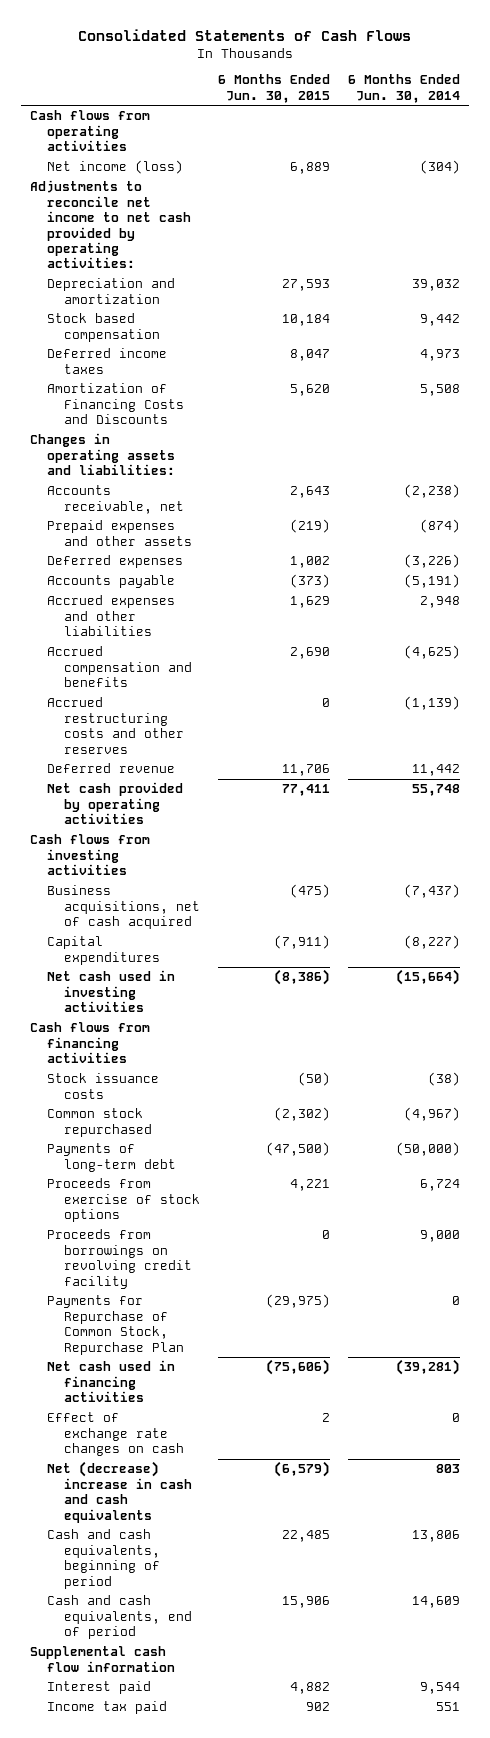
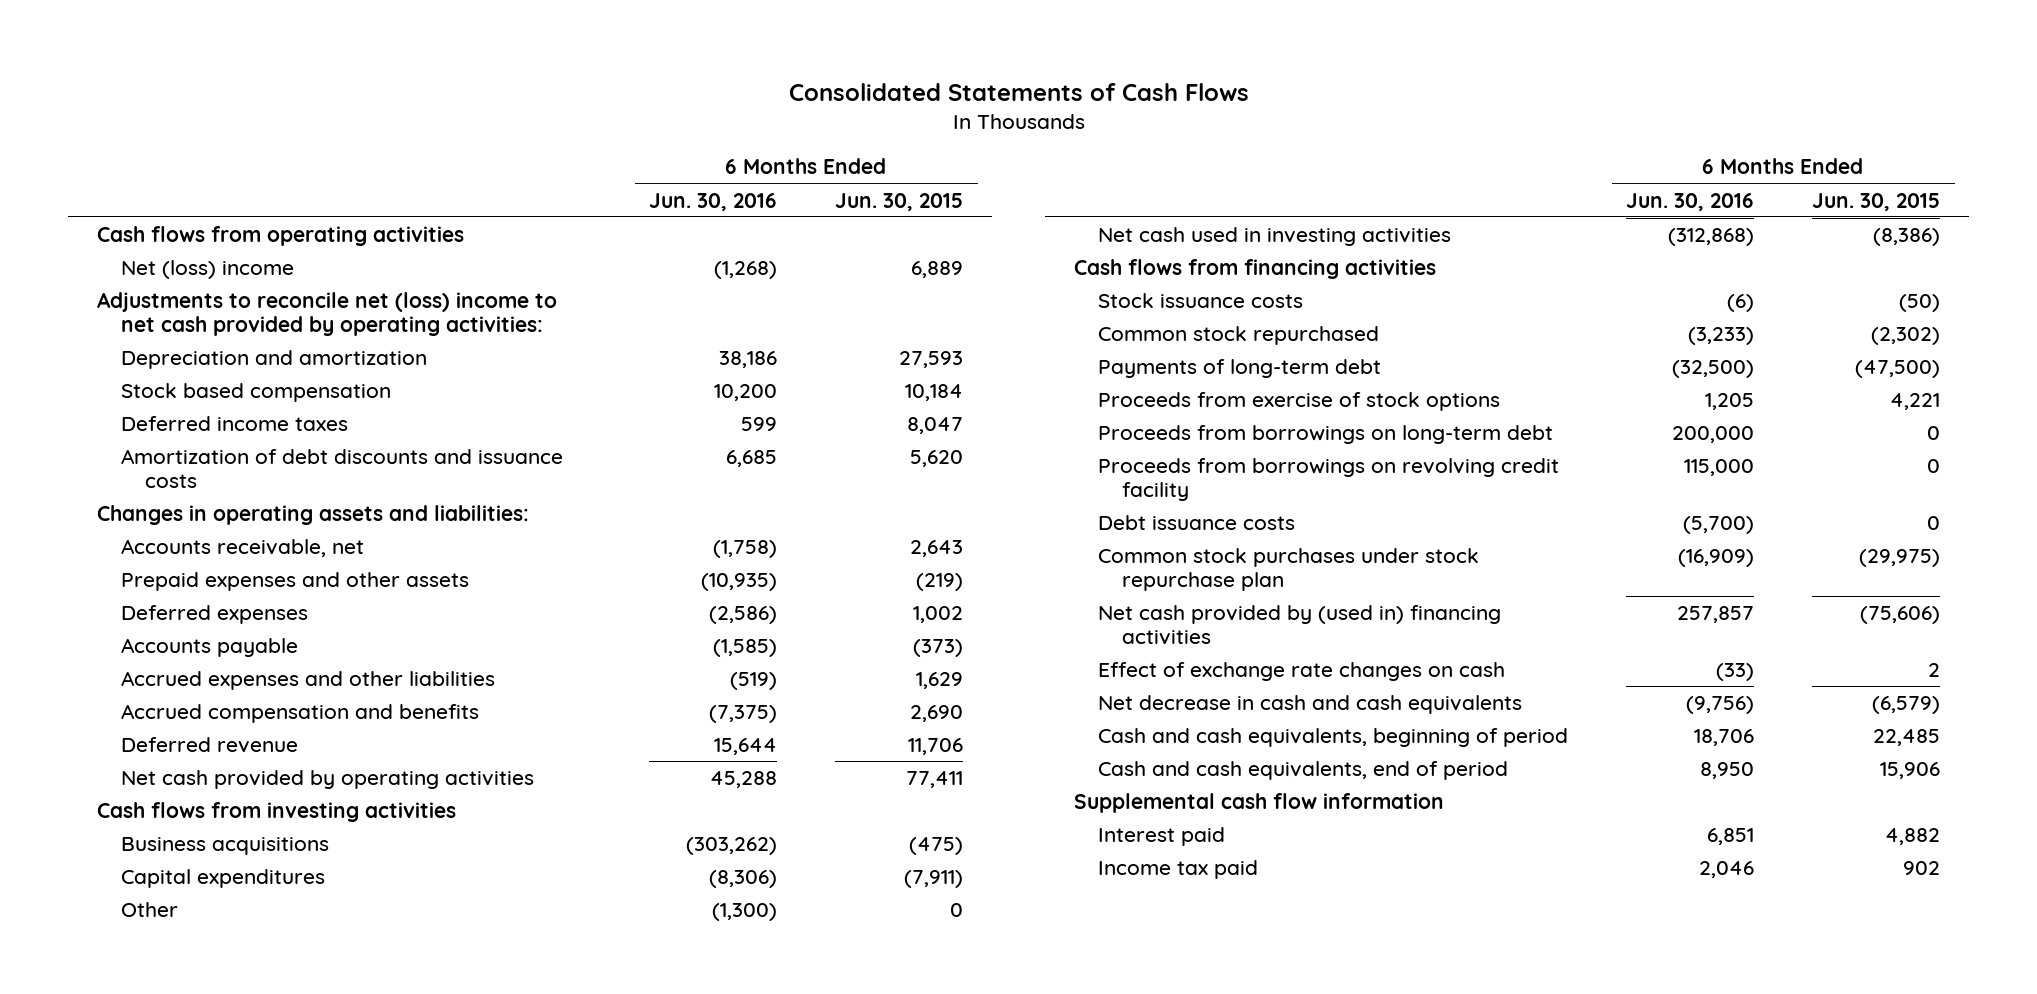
[347,74,460,103] 6 Months Ended Jun. 30, 2014 -> none
none -> [649,192,778,211] Jun. 30, 2016
[47,160,184,175] Net income (loss) -> [121,260,295,280] Net (loss) income
[30,180,192,269] Adjustments to reconcile net income to net cash provided by operating activities: -> [97,292,558,337] Adjustments to reconcile net (loss) income to net cash provided by operating activities:
[47,383,185,425] Amortization of Financing Costs and Discounts -> [121,449,564,489] Amortization of debt discounts and issuance costs
[47,697,185,754] Accrued restructuring costs and other reserves -> none
[47,885,201,930] Business acquisitions, net of cash acquired -> [121,837,330,856] Business acquisitions
none -> [121,902,179,918] Other
none -> [1098,425,1554,445] Proceeds from borrowings on long-term debt
none -> [1098,515,1296,531] Debt issuance costs
[47,1295,185,1355] Payments for Repurchase of Common Stock, Repurchase Plan -> [1098,548,1480,592] Common stock purchases under stock repurchase plan
[47,1360,176,1403] Net cash used in financing activities -> [1098,605,1502,646] Net cash provided by (used in) financing activities
[47,1461,193,1523] Net (decrease) increase in cash and cash equivalents -> [1098,695,1523,715] Net decrease in cash and cash equivalents

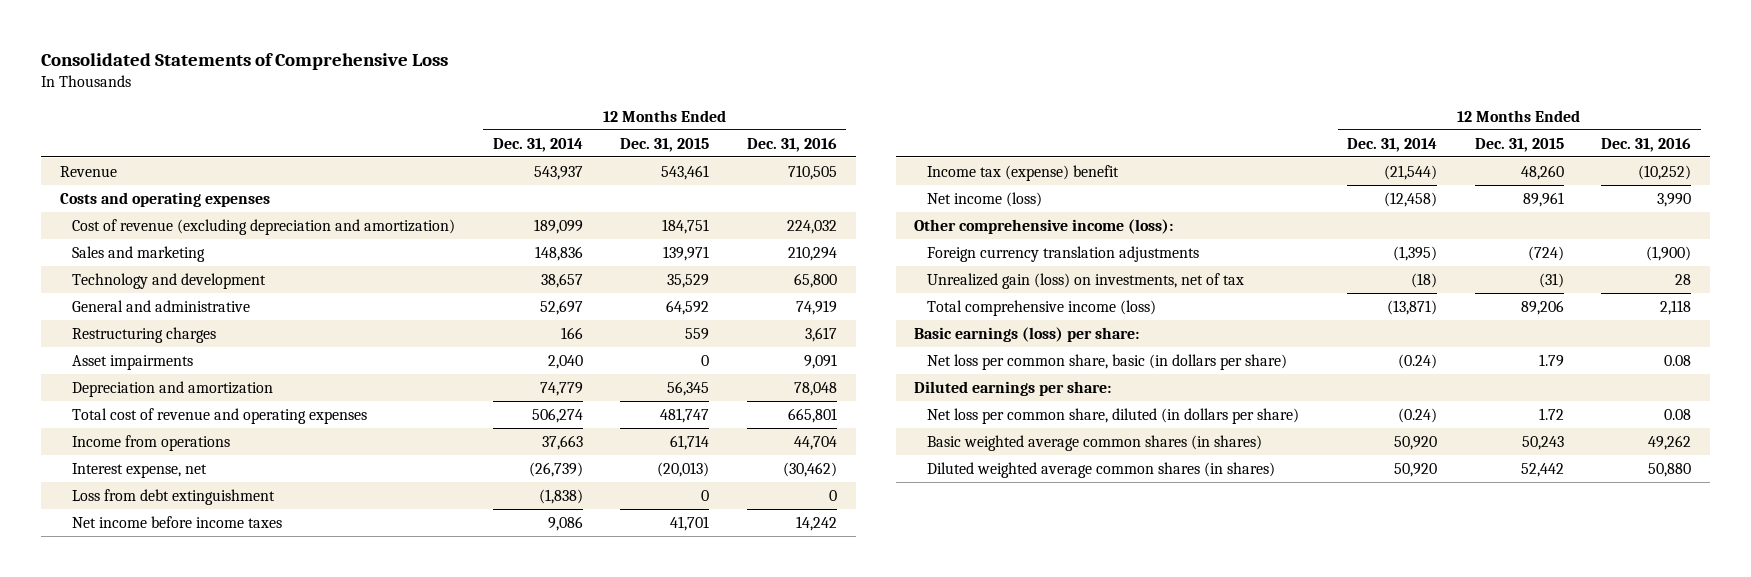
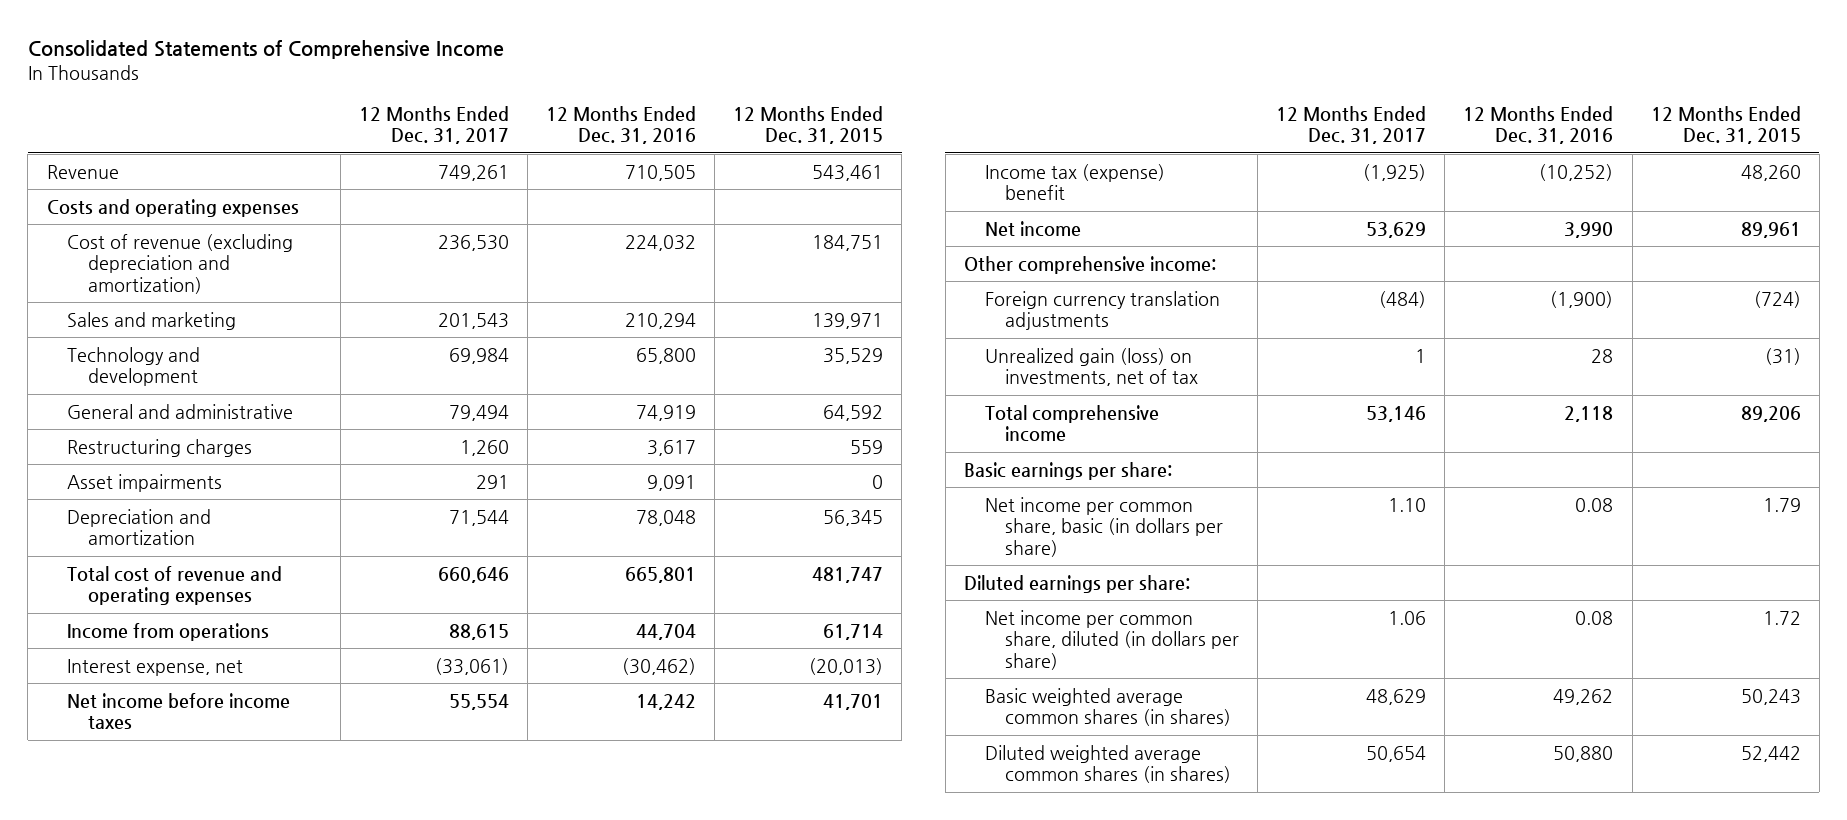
[40,52,448,70] Consolidated Statements of Comprehensive Loss -> [27,40,504,60] Consolidated Statements of Comprehensive Income
[492,137,583,152] Dec. 31, 2014 -> none
none -> [358,105,509,145] 12 Months Ended Dec. 31, 2017
[71,488,275,505] Loss from debt extinguishment -> none
[926,191,1042,207] Net income (loss) -> [984,220,1081,237] Net income
[914,218,1174,234] Other comprehensive income (loss): -> [963,255,1216,274] Other comprehensive income:
[926,299,1156,316] Total comprehensive income (loss) -> [984,404,1159,443] Total comprehensive income
[914,326,1140,342] Basic earnings (loss) per share: -> [963,461,1172,480] Basic earnings per share:
[926,353,1287,370] Net loss per common share, basic (in dollars per share) -> [984,496,1224,558] Net income per common share, basic (in dollars per share)
[926,407,1299,424] Net loss per common share, diluted (in dollars per share) -> [984,609,1240,671] Net income per common share, diluted (in dollars per share)

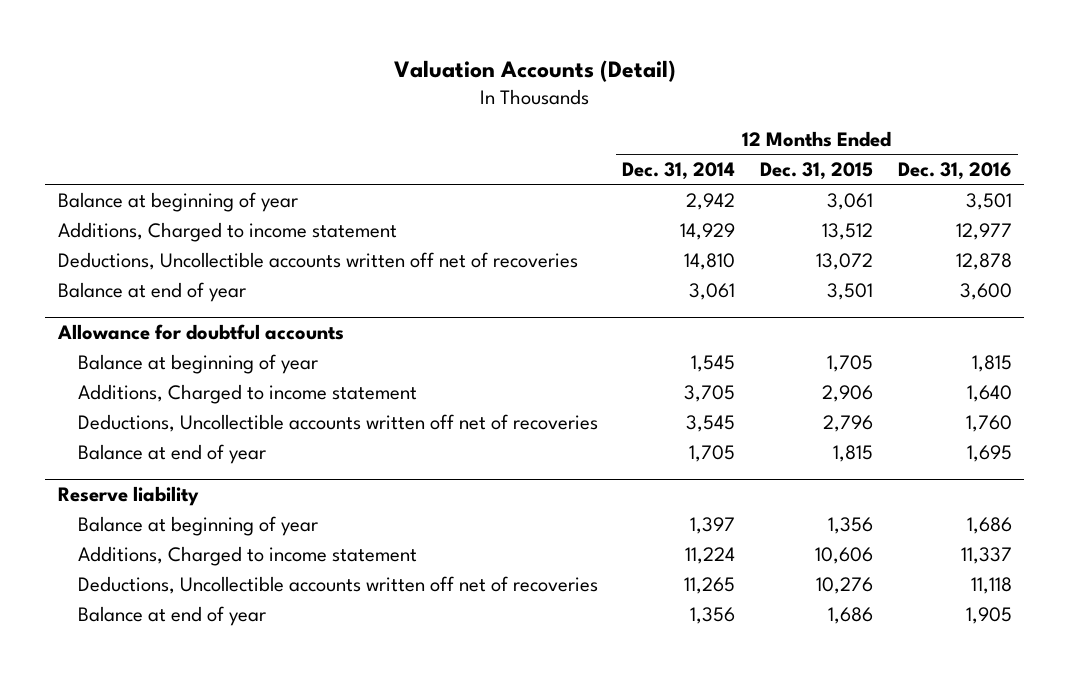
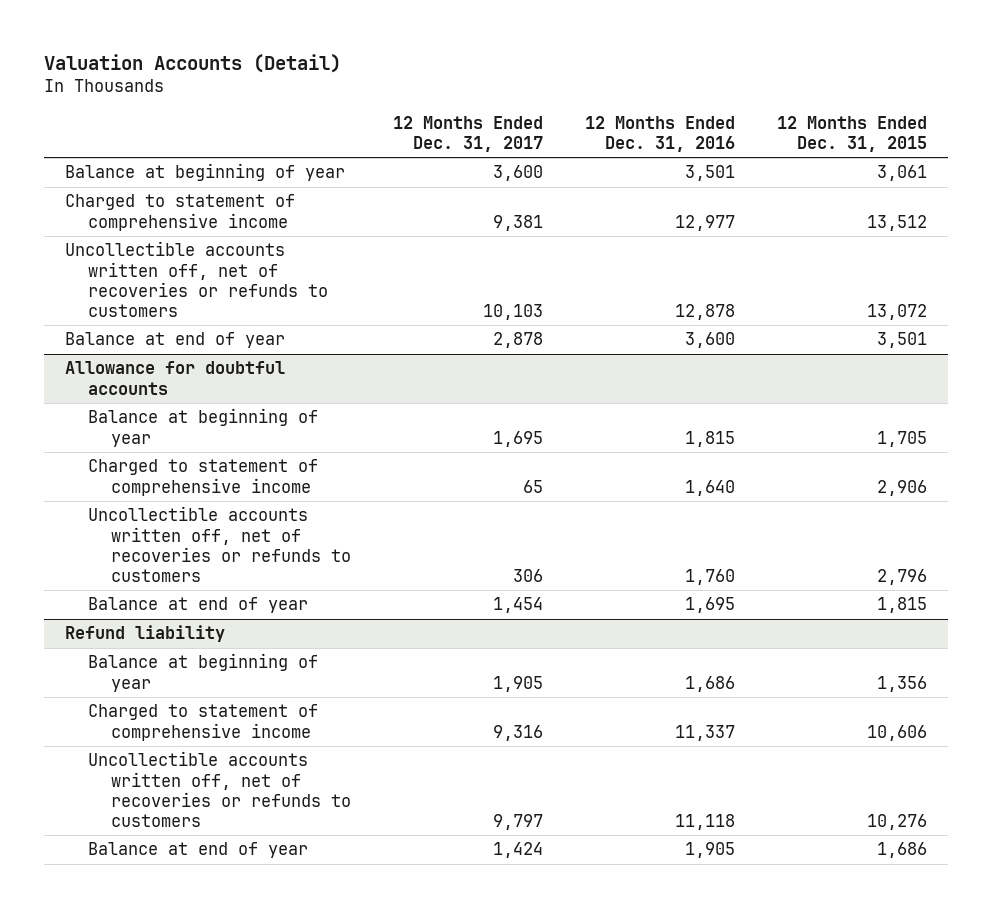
[622,162,736,181] Dec. 31, 2014 -> none
none -> [393,115,544,152] 12 Months Ended Dec. 31, 2017
[57,221,397,242] Additions, Charged to income statement -> [64,194,295,231] Charged to statement of comprehensive income
[57,251,578,270] Deductions, Uncollectible accounts written off net of recoveries -> [64,241,329,318] Uncollectible accounts written off, net of recoveries or refunds to customers
[77,383,417,404] Additions, Charged to income statement -> [88,459,319,496] Charged to statement of comprehensive income
[77,413,598,432] Deductions, Uncollectible accounts written off net of recoveries -> [88,506,352,583] Uncollectible accounts written off, net of recoveries or refunds to customers
[57,485,199,506] Reserve liability -> [64,625,225,643] Refund liability
[77,545,417,566] Additions, Charged to income statement -> [88,704,319,741] Charged to statement of comprehensive income
[77,575,598,594] Deductions, Uncollectible accounts written off net of recoveries -> [88,751,352,828] Uncollectible accounts written off, net of recoveries or refunds to customers

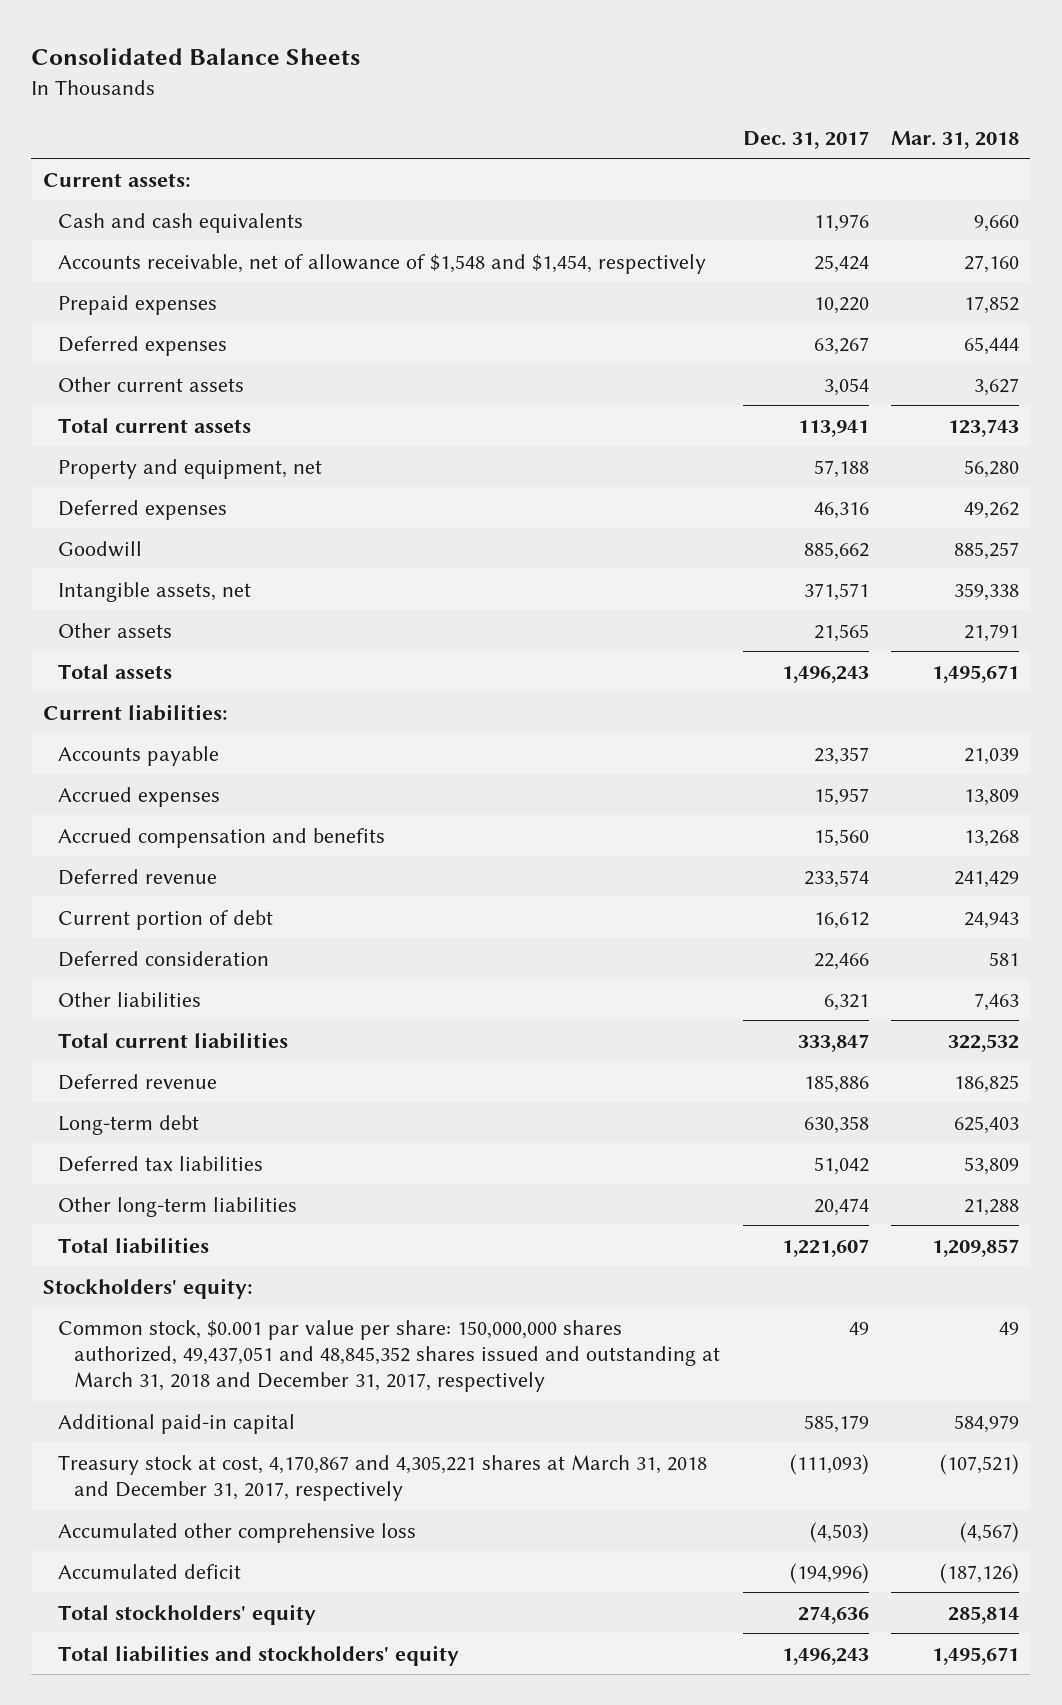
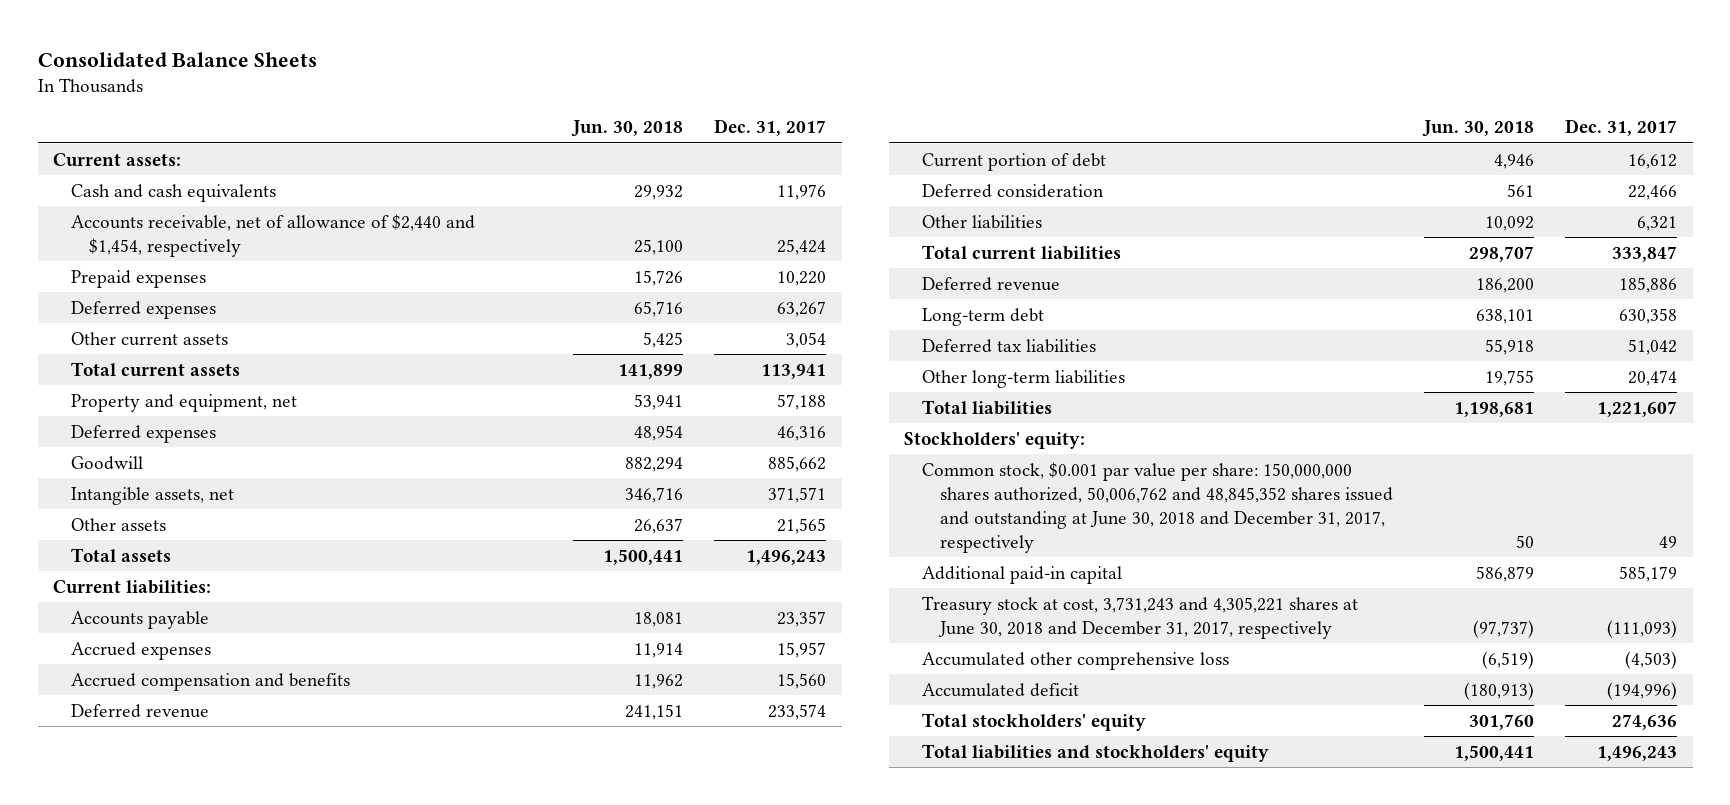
[891,130,1020,149] Mar. 31, 2018 -> none
none -> [570,120,683,138] Jun. 30, 2018
[58,253,707,274] Accounts receivable, net of allowance of $1,548 and $1,454, respectively -> [70,213,475,257] Accounts receivable, net of allowance of $2,440 and $1,454, respectively
[58,1319,721,1393] Common stock, $0.001 par value per share: 150,000,000 shares authorized, 49,437,051 and 48,845,352 shares issued and outstanding at March 31, 2018 and December 31, 2017, respectively -> [922,461,1393,553] Common stock, $0.001 par value per share: 150,000,000 shares authorized, 50,006,762 and 48,845,352 shares issued and outstanding at June 30, 2018 and December 31, 2017, respectively
[58,1454,708,1502] Treasury stock at cost, 4,170,867 and 4,305,221 shares at March 31, 2018 and December 31, 2017, respectively -> [922,595,1359,639] Treasury stock at cost, 3,731,243 and 4,305,221 shares at June 30, 2018 and December 31, 2017, respectively

